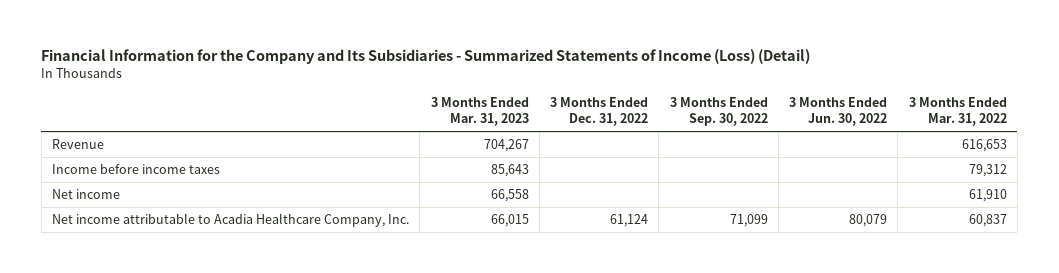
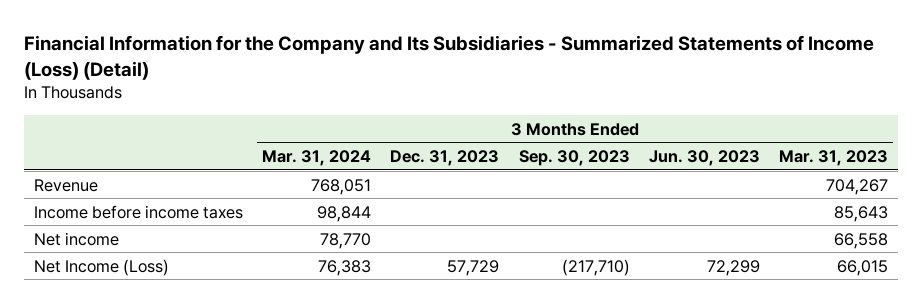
[550,97,649,127] 3 Months Ended Dec. 31, 2022 -> none
[669,97,768,127] 3 Months Ended Sep. 30, 2022 -> none
[789,97,888,127] 3 Months Ended Jun. 30, 2022 -> none
[908,97,1007,127] 3 Months Ended Mar. 31, 2022 -> none
none -> [262,149,372,166] Mar. 31, 2024
none -> [390,149,500,166] Dec. 31, 2023
none -> [518,149,630,166] Sep. 30, 2023
none -> [648,149,760,166] Jun. 30, 2023
[52,213,410,228] Net income attributable to Acadia Healthcare Company, Inc. -> [34,258,170,276] Net Income (Loss)

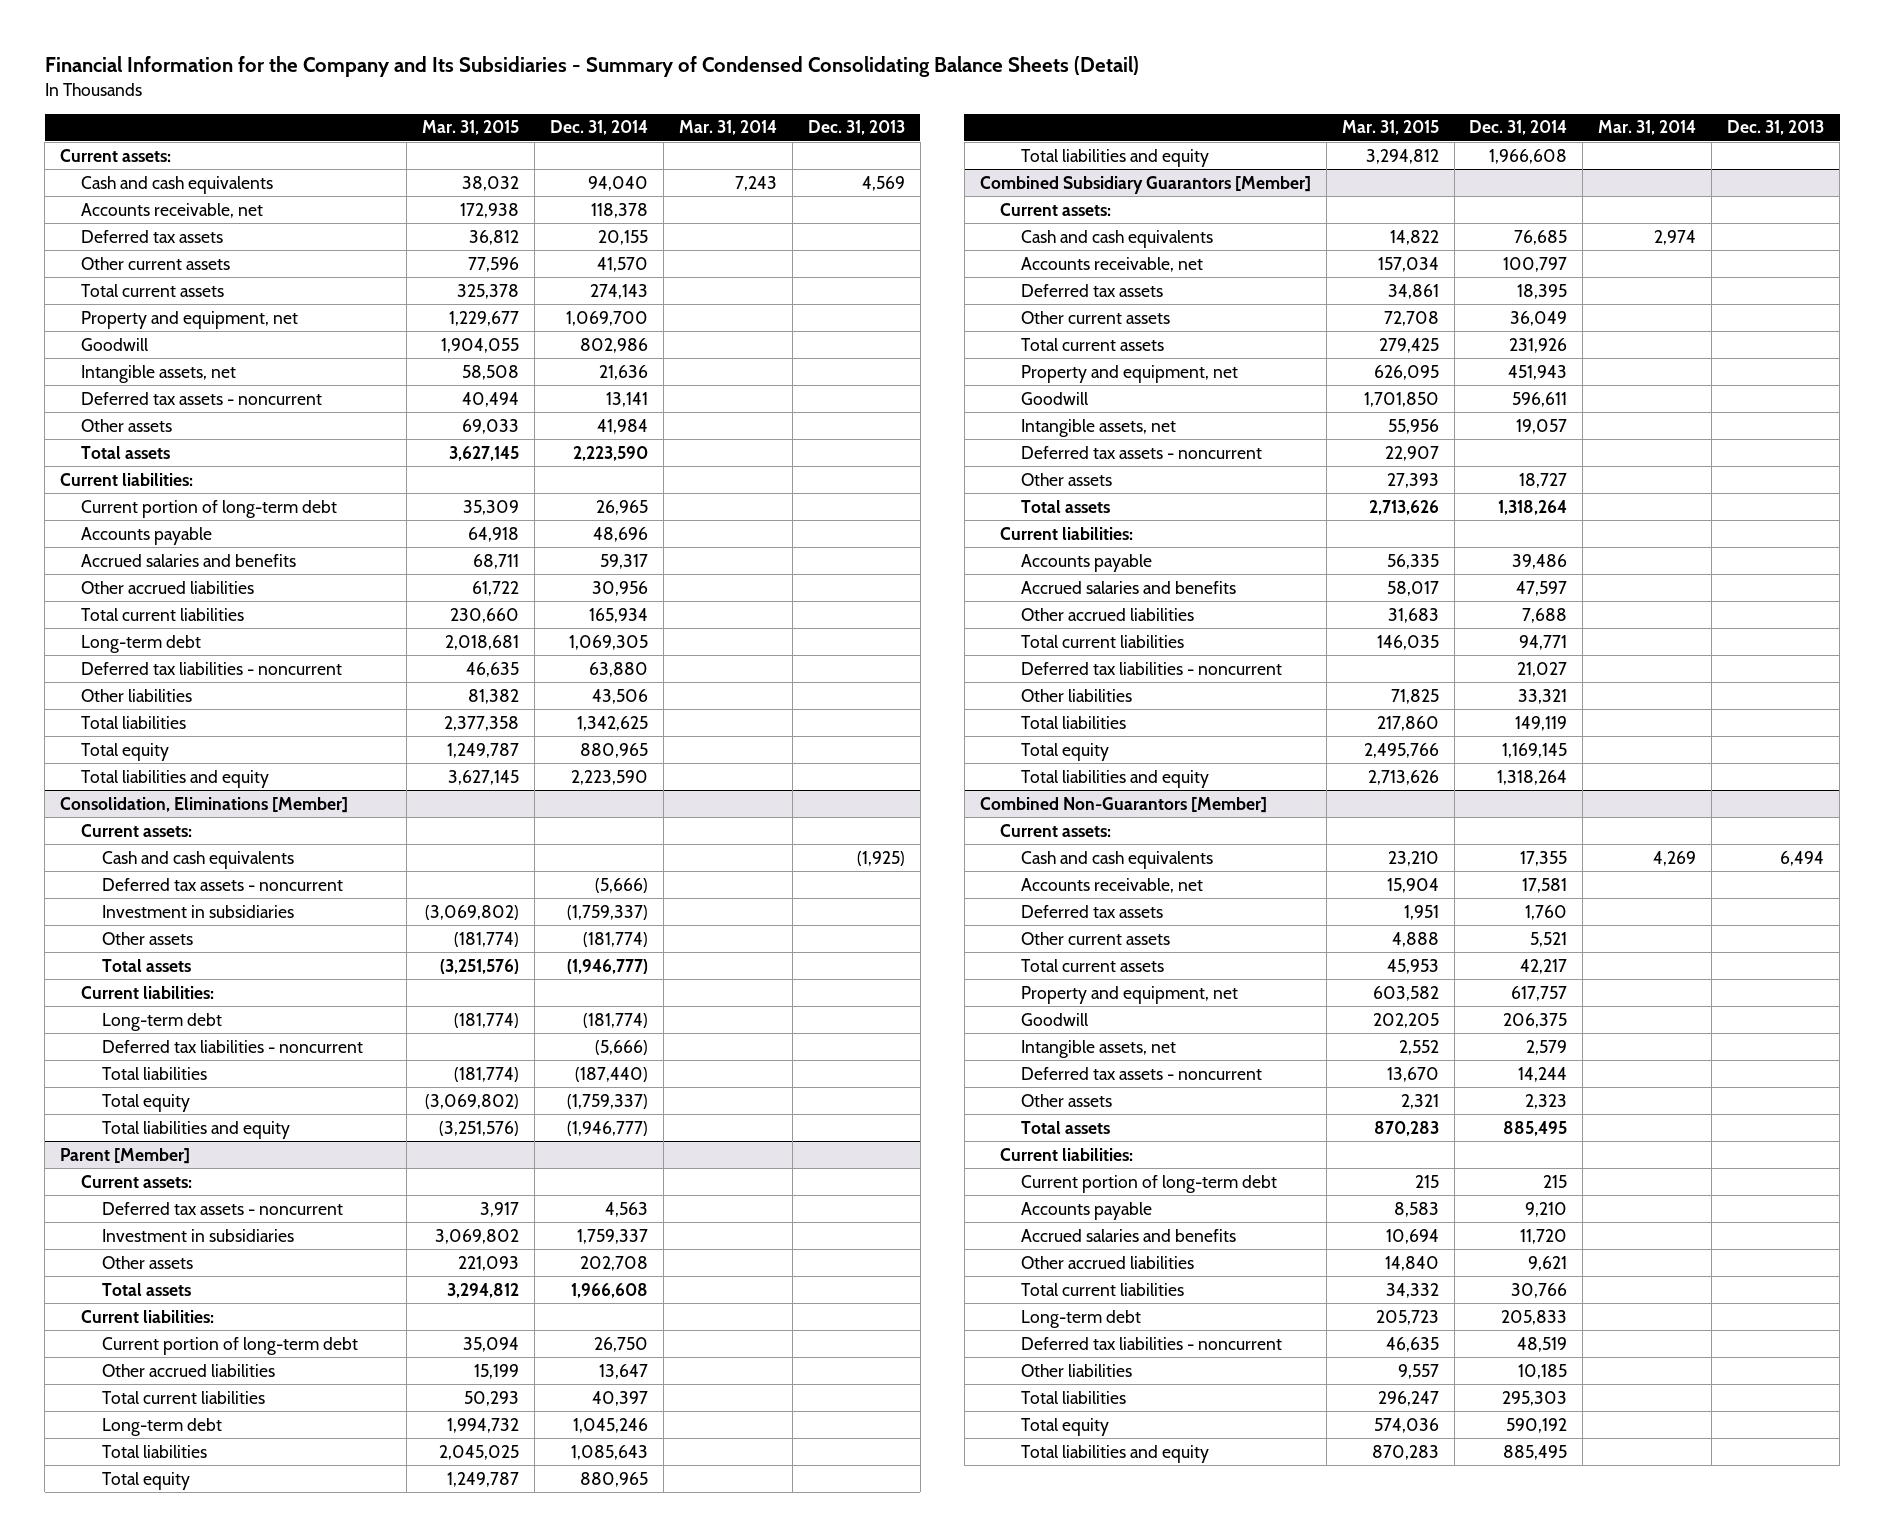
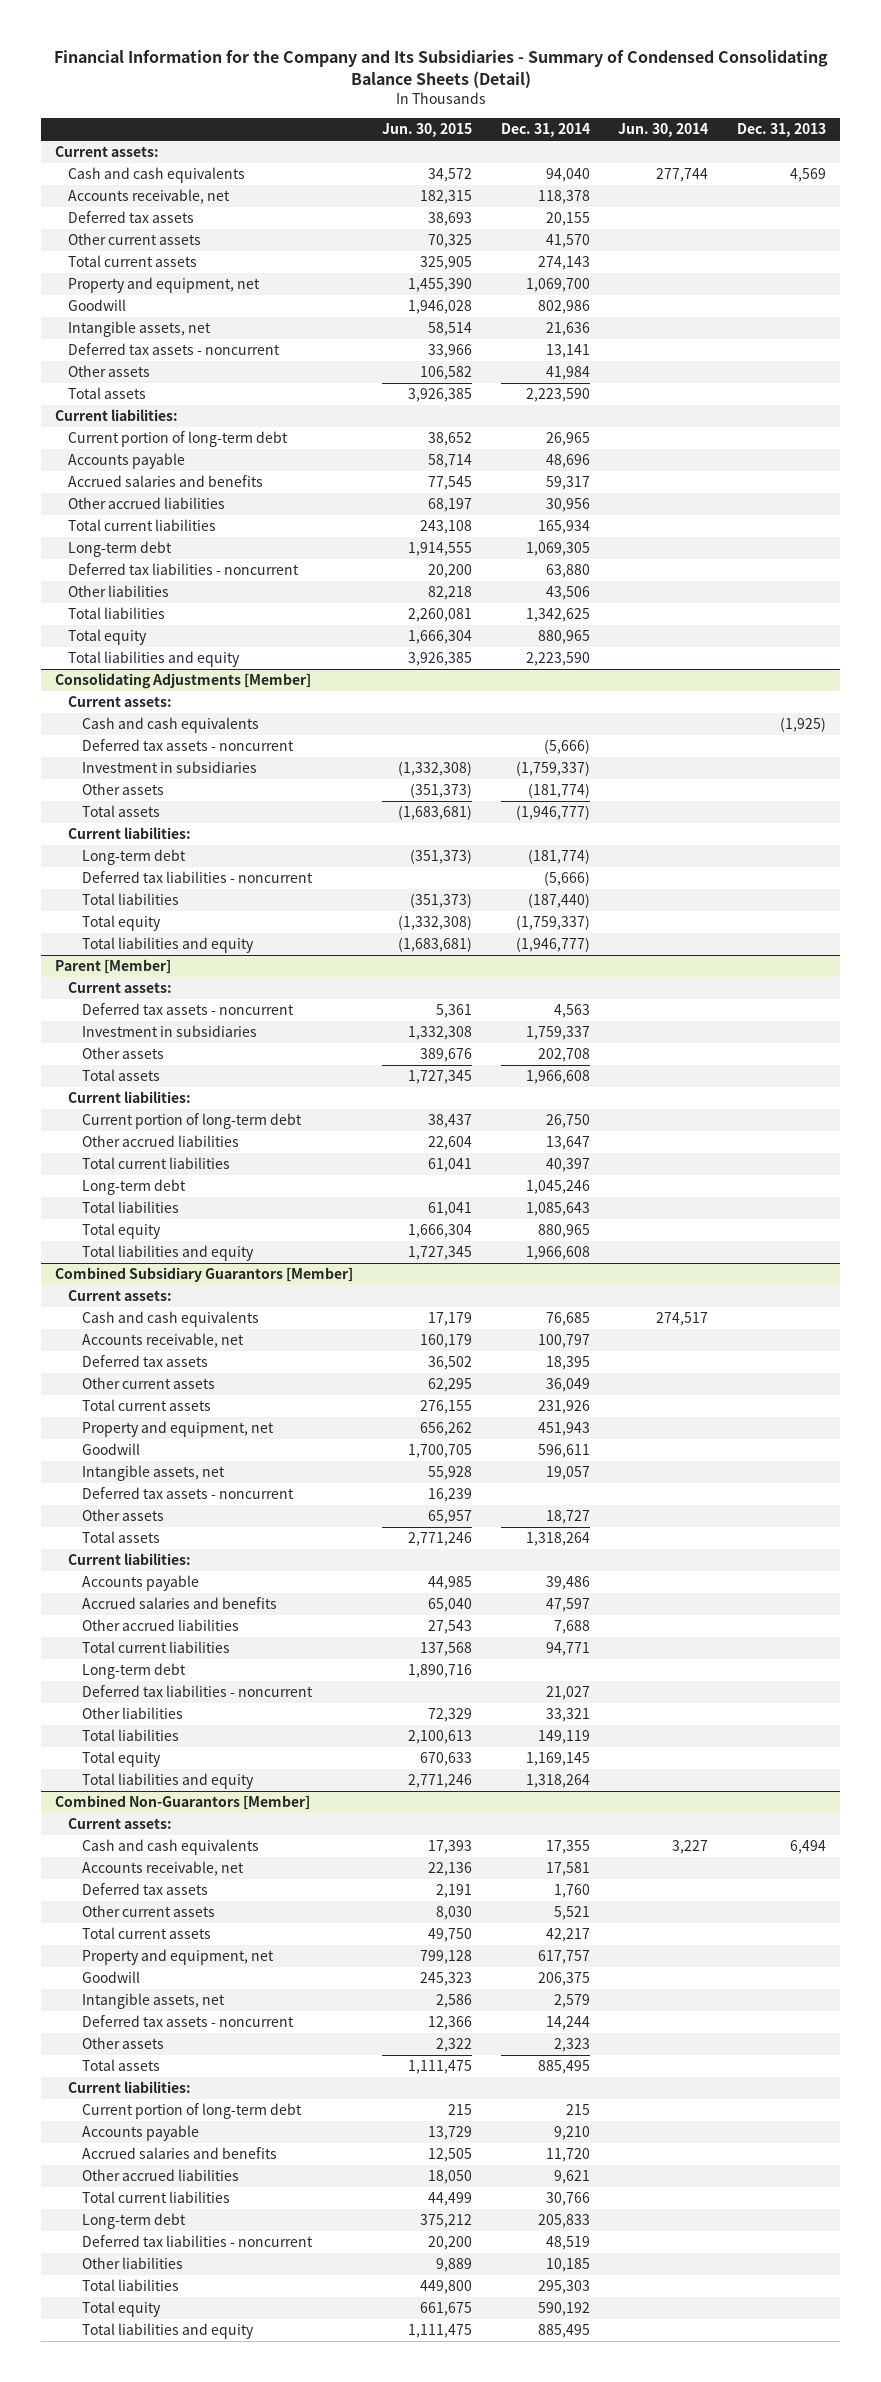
[422,120,520,136] Mar. 31, 2015 -> none
[678,120,777,136] Mar. 31, 2014 -> none
none -> [381,123,472,138] Jun. 30, 2015
none -> [618,123,709,138] Jun. 30, 2014
[60,796,349,813] Consolidation, Eliminations [Member] -> [55,673,312,690] Consolidating Adjustments [Member]
none -> [81,1663,186,1680] Long-term debt

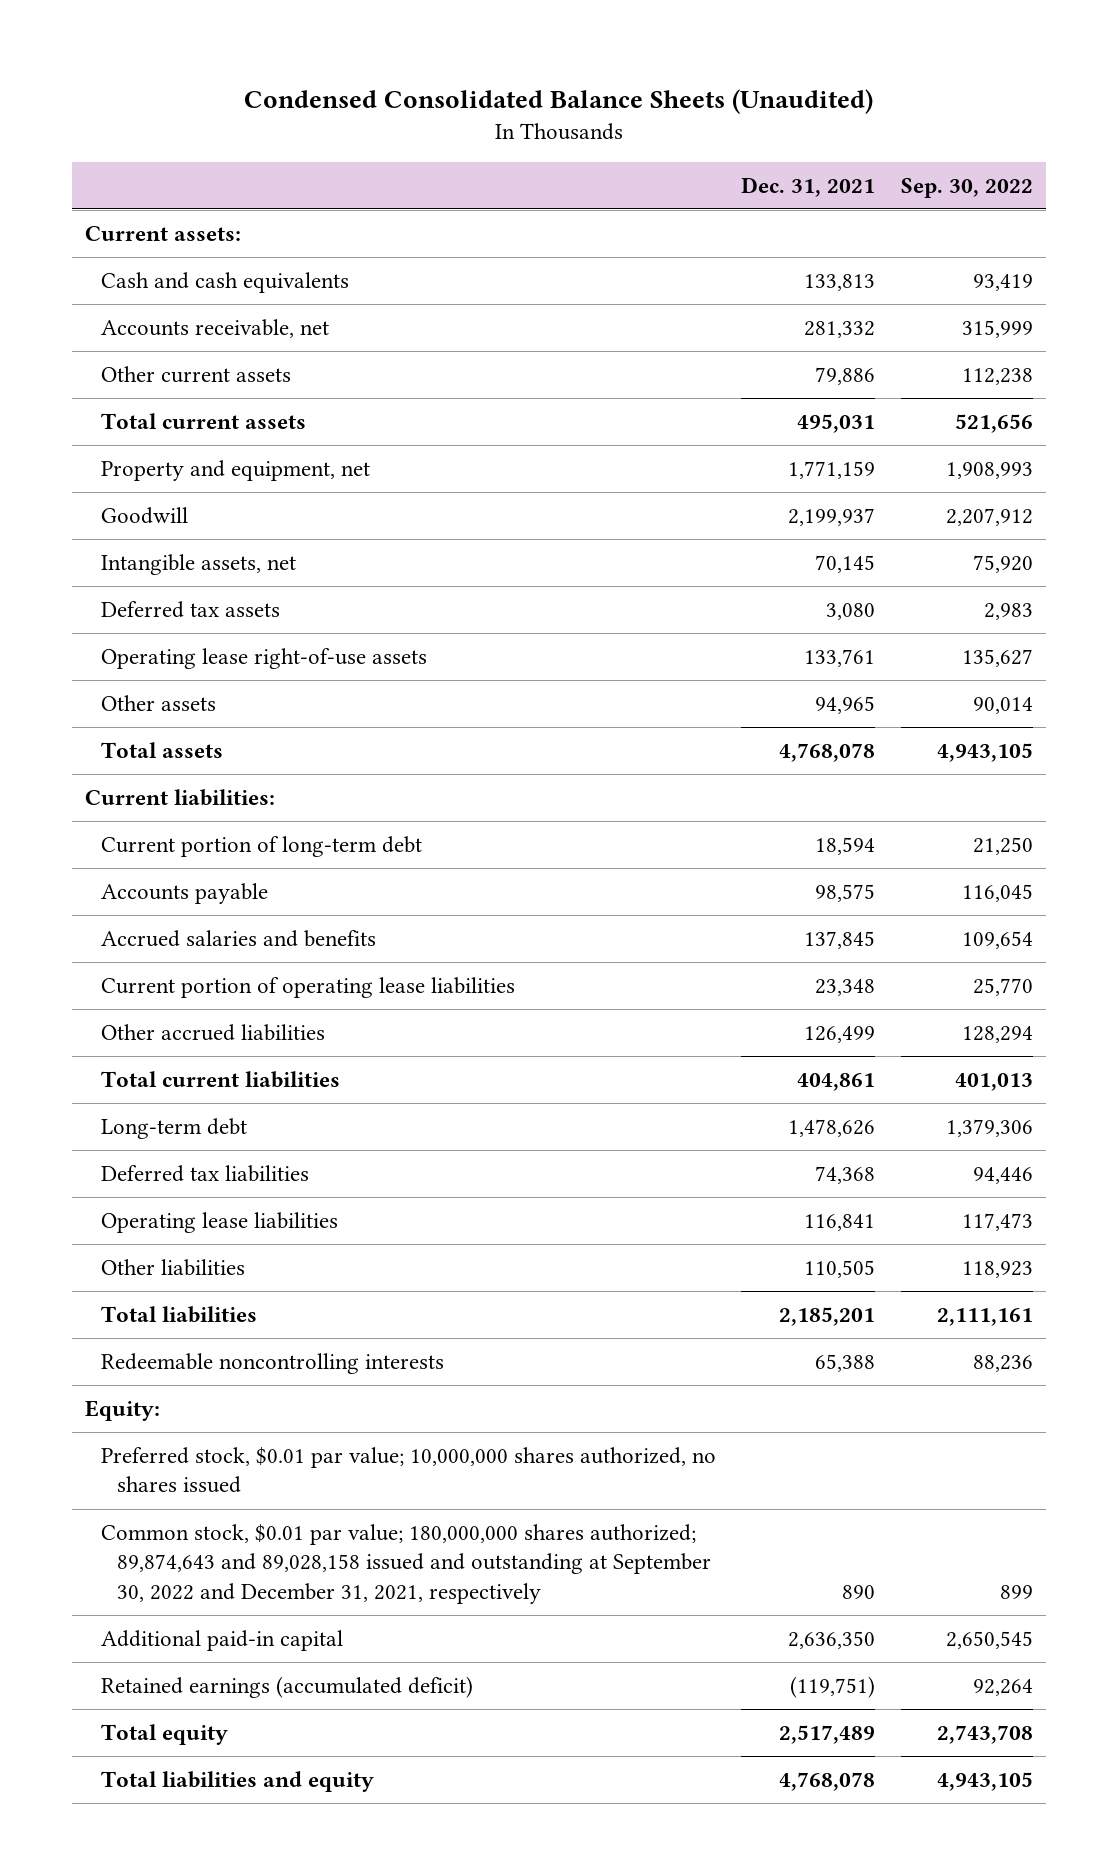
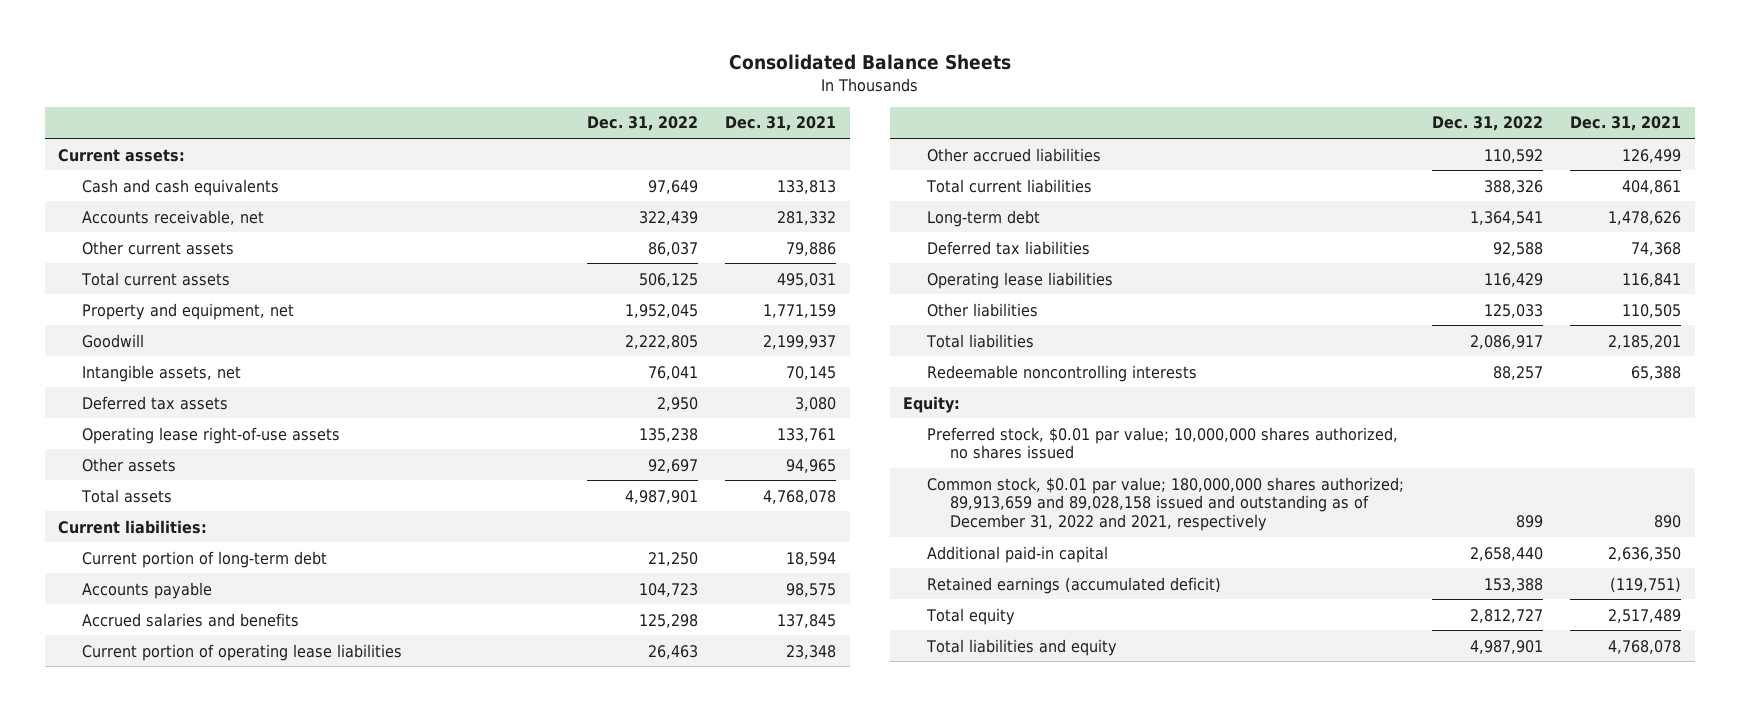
[243,88,873,114] Condensed Consolidated Balance Sheets (Unaudited) -> [728,54,1011,71] Consolidated Balance Sheets
[900,177,1033,198] Sep. 30, 2022 -> none
none -> [586,116,698,132] Dec. 31, 2022
[100,1524,711,1604] Common stock, $0.01 par value; 180,000,000 shares authorized; 89,874,643 and 89,028,158 issued and outstanding at September 30, 2022 and December 31, 2021, respectively -> [926,476,1404,532] Common stock, $0.01 par value; 180,000,000 shares authorized; 89,913,659 and 89,028,158 issued and outstanding as of December 31, 2022 and 2021, respectively

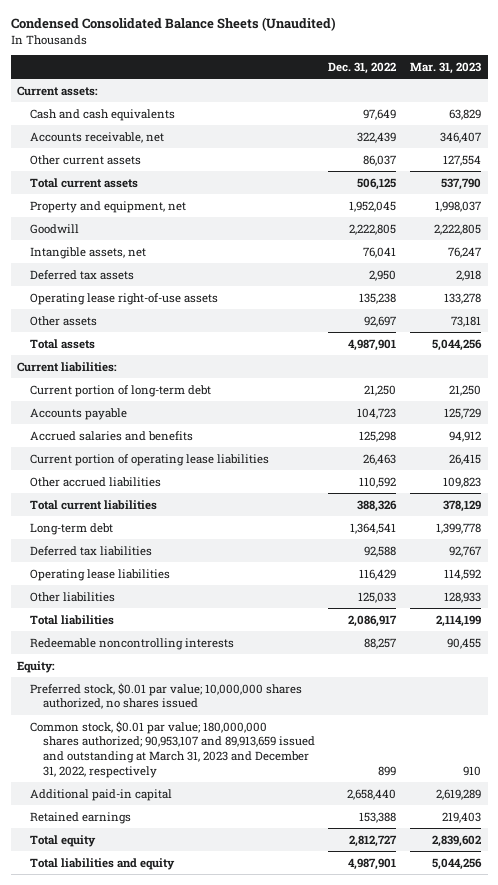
[728,54,1011,71] Consolidated Balance Sheets -> [10,17,336,32] Condensed Consolidated Balance Sheets (Unaudited)
[725,116,837,132] Dec. 31, 2021 -> none
none -> [409,61,481,74] Mar. 31, 2023
[926,476,1404,532] Common stock, $0.01 par value; 180,000,000 shares authorized; 89,913,659 and 89,028,158 issued and outstanding as of December 31, 2022 and 2021, respectively -> [30,720,315,779] Common stock, $0.01 par value; 180,000,000 shares authorized; 90,953,107 and 89,913,659 issued and outstanding at March 31, 2023 and December 31, 2022, respectively
[926,576,1221,594] Retained earnings (accumulated deficit) -> [30,811,132,824] Retained earnings

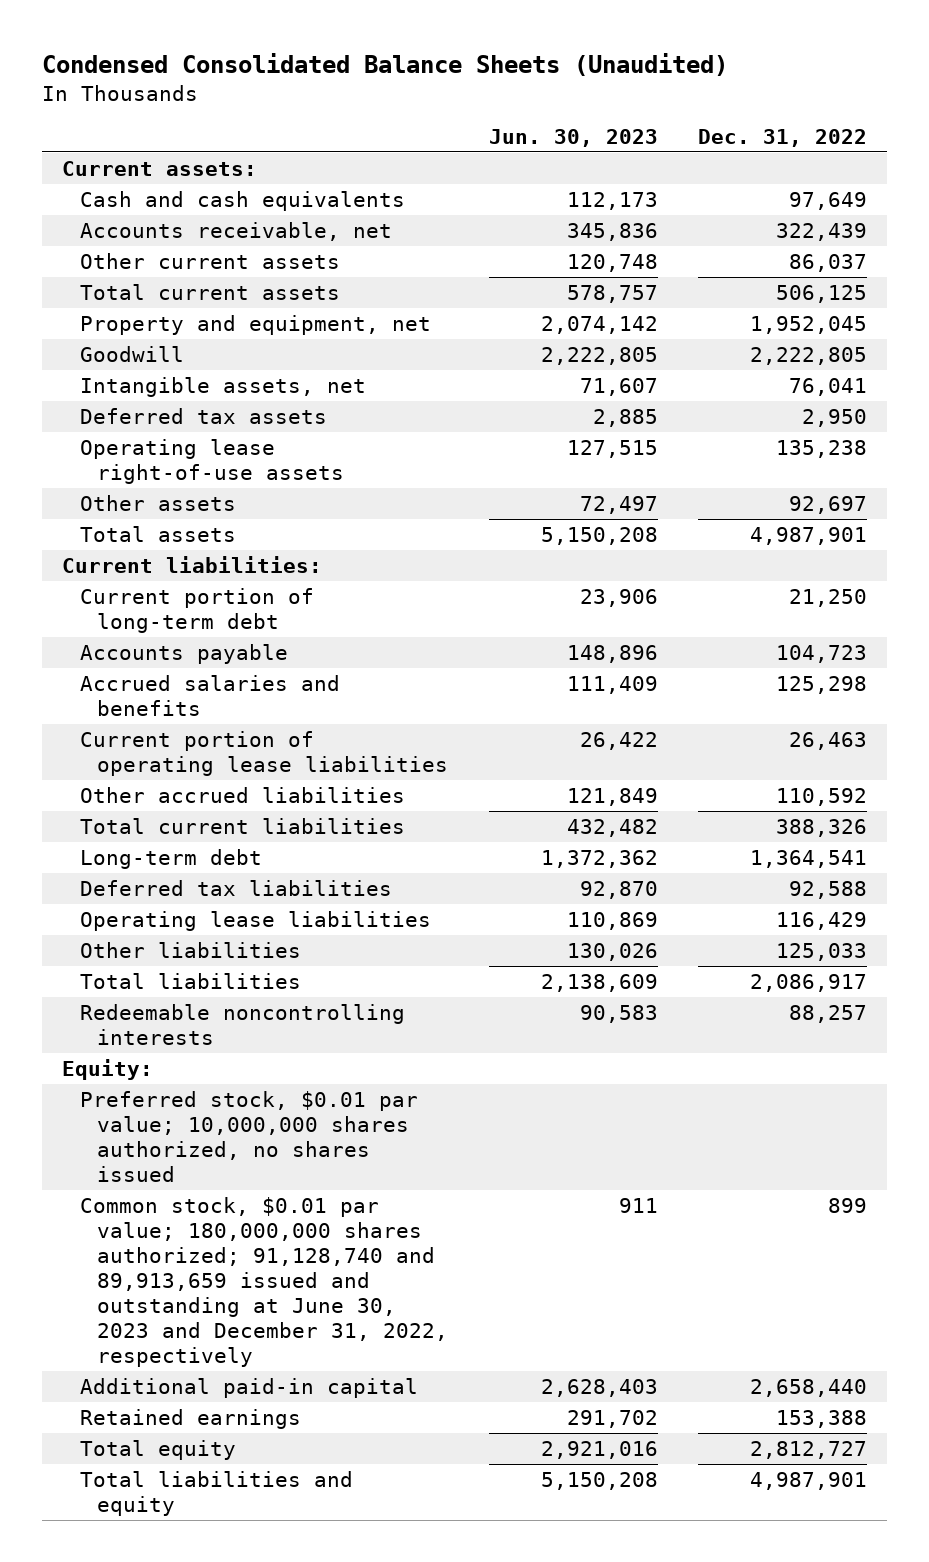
[409,61,481,74] Mar. 31, 2023 -> none
none -> [488,129,658,148] Jun. 30, 2023
[30,720,315,779] Common stock, $0.01 par value; 180,000,000 shares authorized; 90,953,107 and 89,913,659 issued and outstanding at March 31, 2023 and December 31, 2022, respectively -> [79,1196,449,1367] Common stock, $0.01 par value; 180,000,000 shares authorized; 91,128,740 and 89,913,659 issued and outstanding at June 30, 2023 and December 31, 2022, respectively

